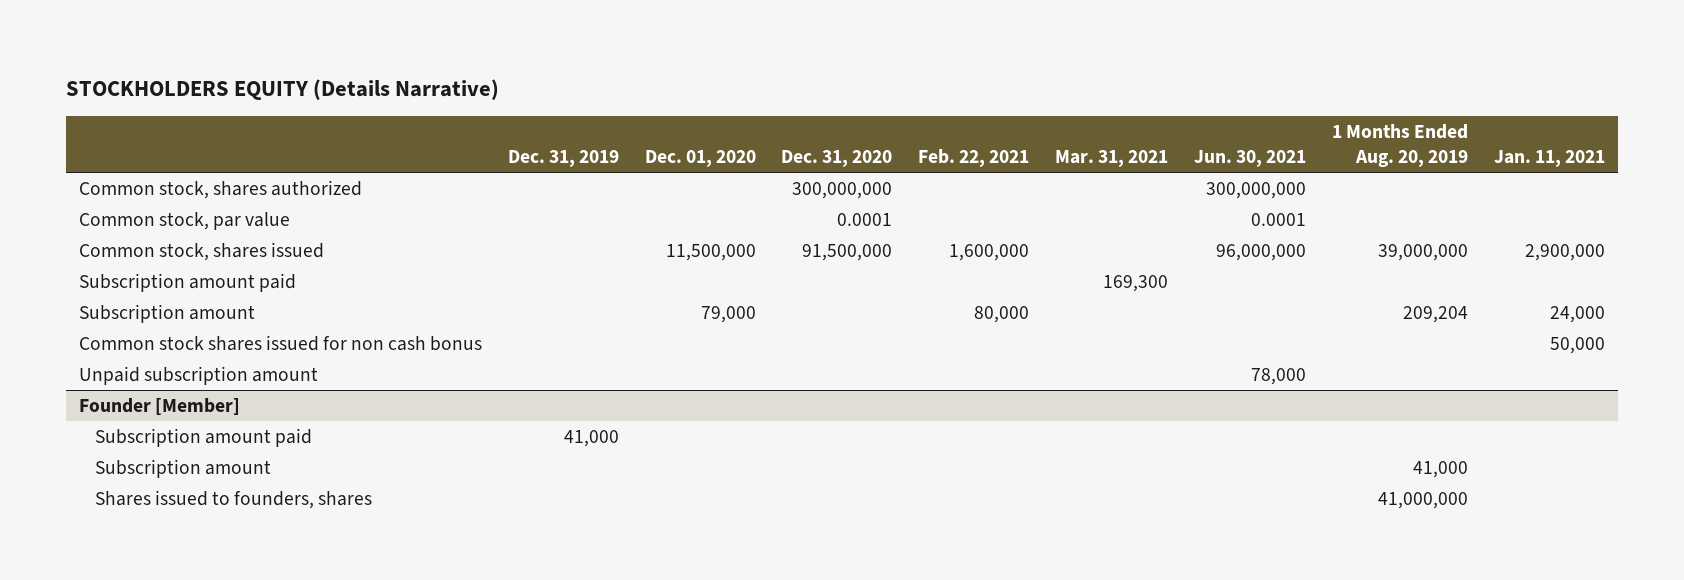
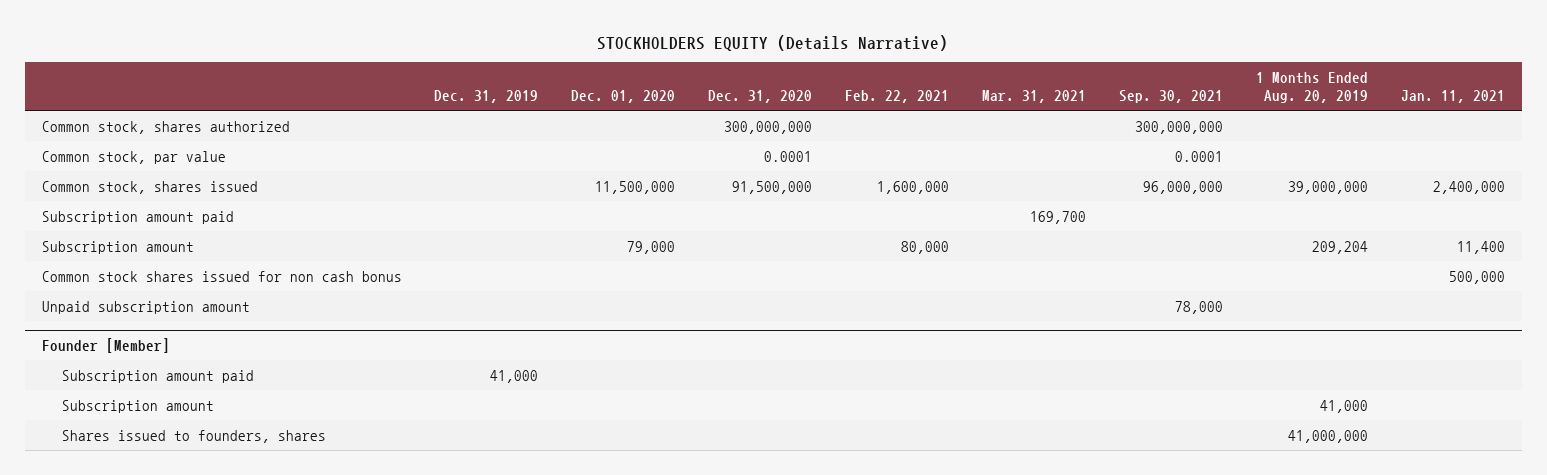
[1194,150,1307,168] Jun. 30, 2021 -> none
none -> [1119,90,1224,104] Sep. 30, 2021
[1525,244,1606,262] 2,900,000 -> [1433,180,1506,194] 2,400,000
[1103,275,1169,293] 169,300 -> [1030,210,1087,224] 169,700
[1550,306,1606,324] 24,000 -> [1457,240,1506,254] 11,400
[1550,337,1606,355] 50,000 -> [1449,270,1506,284] 500,000

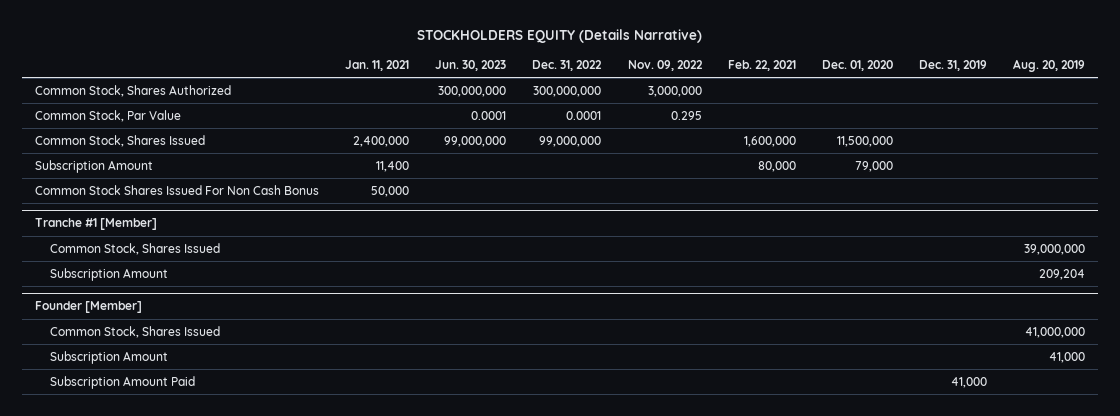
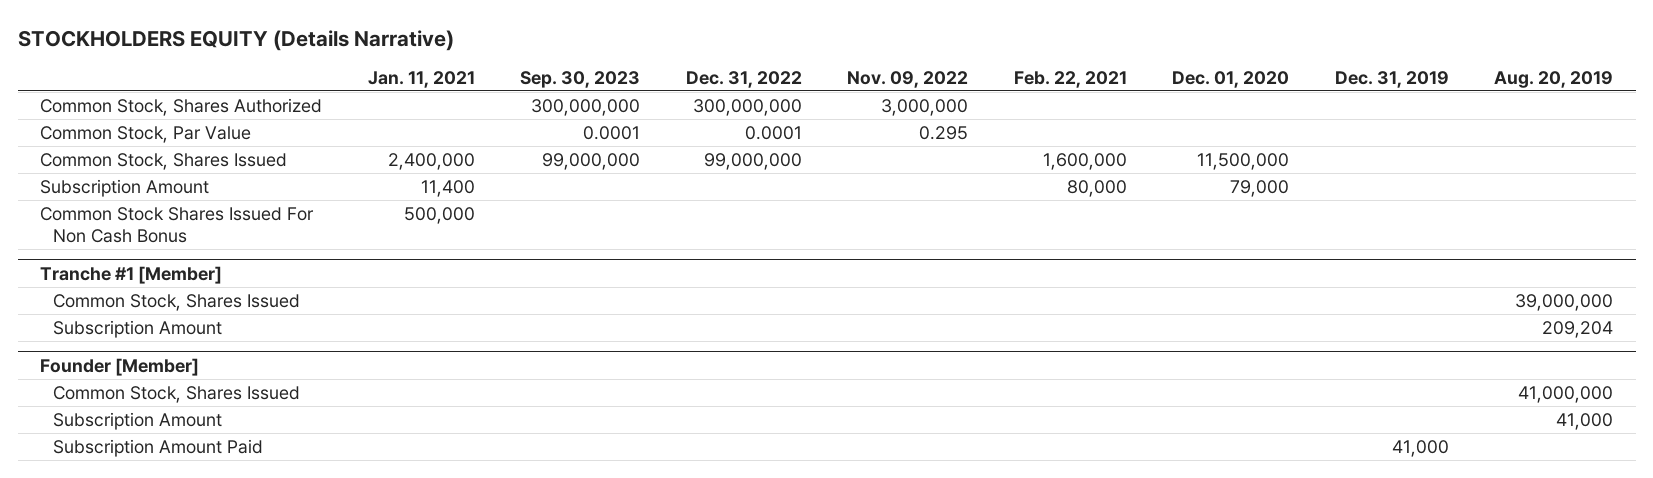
[435,59,507,71] Jun. 30, 2023 -> none
none -> [520,70,641,88] Sep. 30, 2023
[371,185,410,197] 50,000 -> [403,206,475,224] 500,000

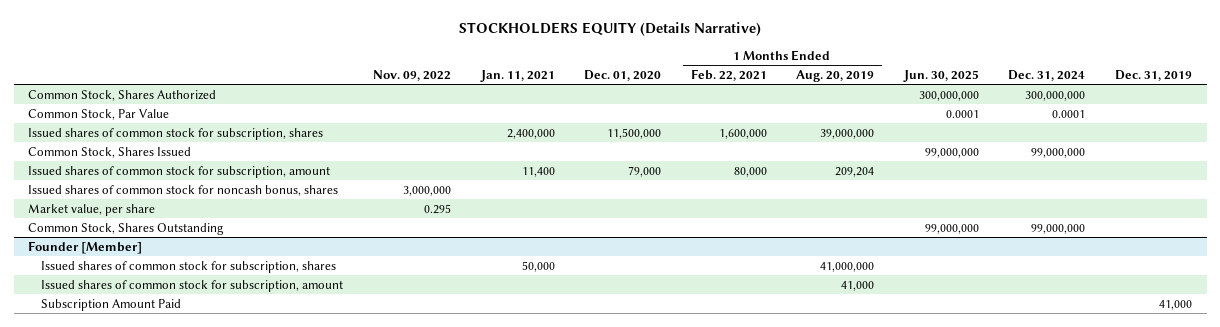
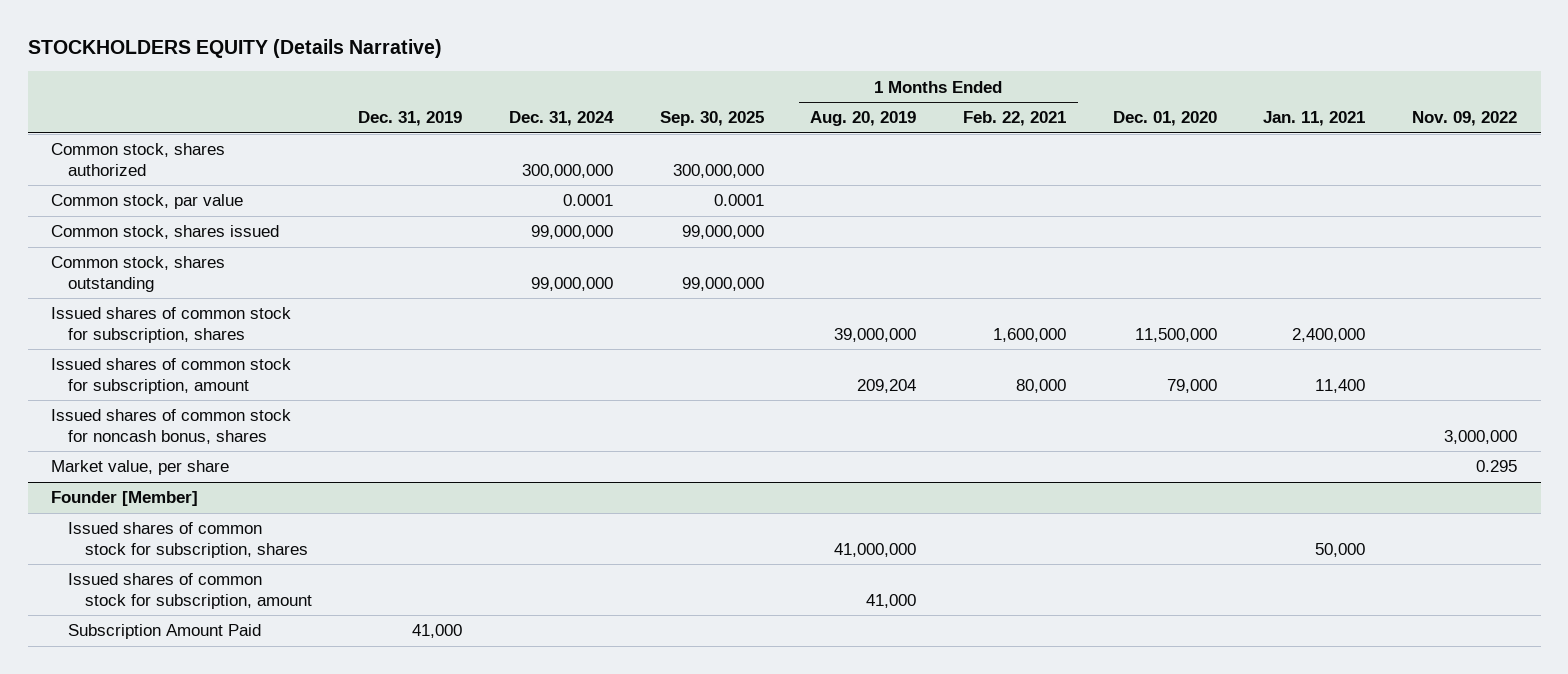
[902,69,979,82] Jun. 30, 2025 -> none
none -> [659,111,764,127] Sep. 30, 2025
[28,89,217,101] Common Stock, Shares Authorized -> [51,143,226,176] Common stock, shares authorized
[28,108,170,120] Common Stock, Par Value -> [51,194,244,210] Common stock, par value
none -> [51,225,280,240] Common stock, shares issued
none -> [51,256,226,292] Common stock, shares outstanding
[28,146,192,158] Common Stock, Shares Issued -> none
[28,222,225,235] Common Stock, Shares Outstanding -> none

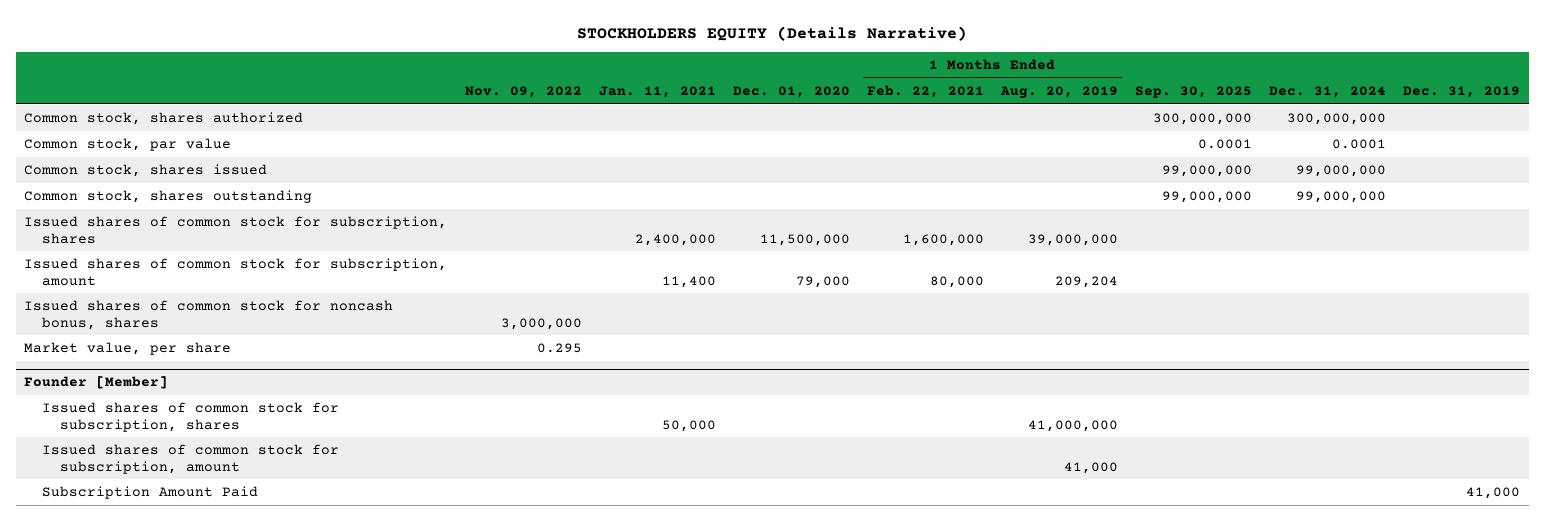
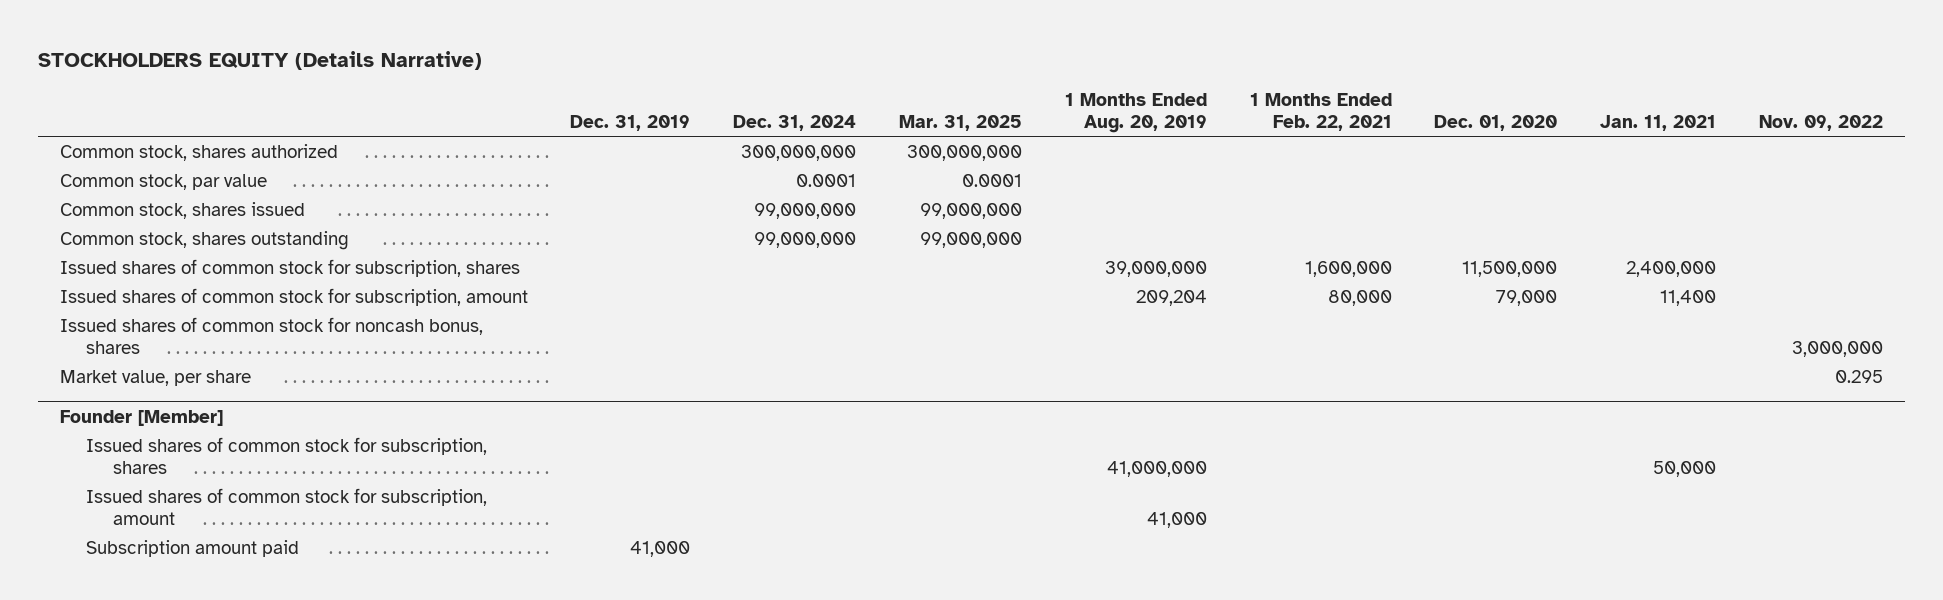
[1134,85,1252,98] Sep. 30, 2025 -> none
none -> [899,114,1023,131] Mar. 31, 2025
[42,485,259,499] Subscription Amount Paid -> [86,539,300,557] Subscription amount paid

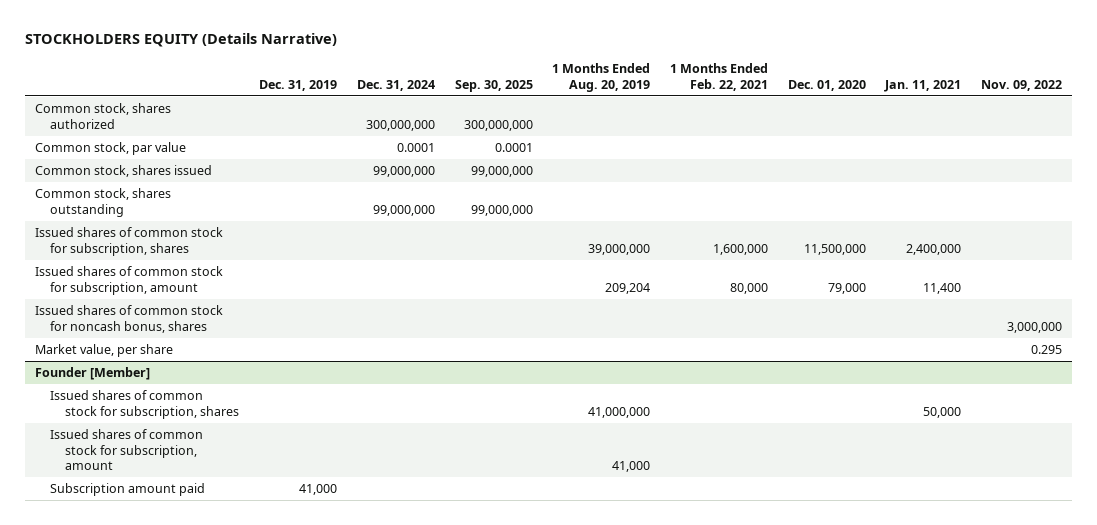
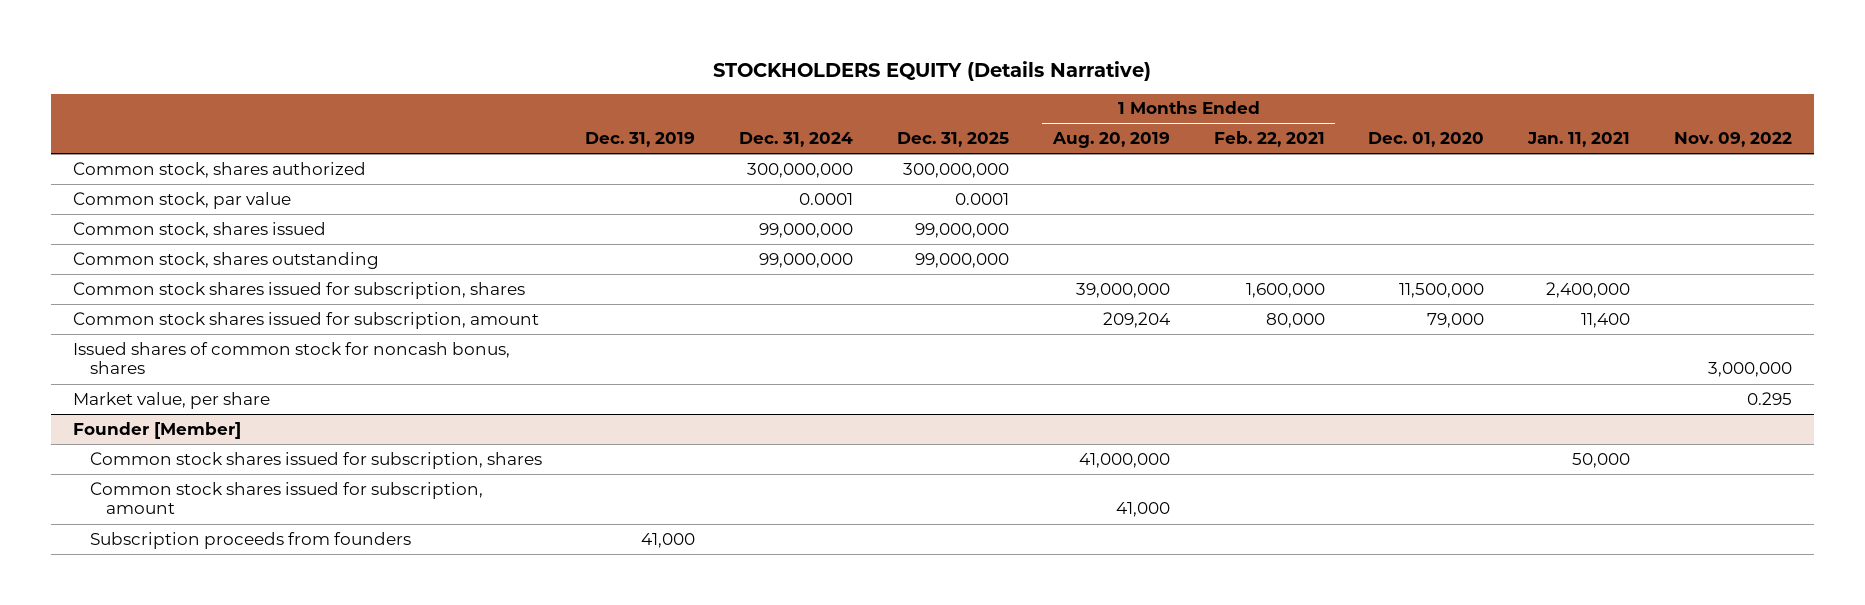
[454,79,533,92] Sep. 30, 2025 -> none
none -> [896,132,1009,148] Dec. 31, 2025
[34,227,223,256] Issued shares of common stock for subscription, shares -> [72,281,525,299] Common stock shares issued for subscription, shares
[34,266,223,295] Issued shares of common stock for subscription, amount -> [72,311,539,329] Common stock shares issued for subscription, amount
[50,390,240,419] Issued shares of common stock for subscription, shares -> [89,451,542,469] Common stock shares issued for subscription, shares
[50,429,204,471] Issued shares of common stock for subscription, amount -> [89,481,483,515] Common stock shares issued for subscription, amount
[50,483,206,497] Subscription amount paid -> [89,531,411,549] Subscription proceeds from founders

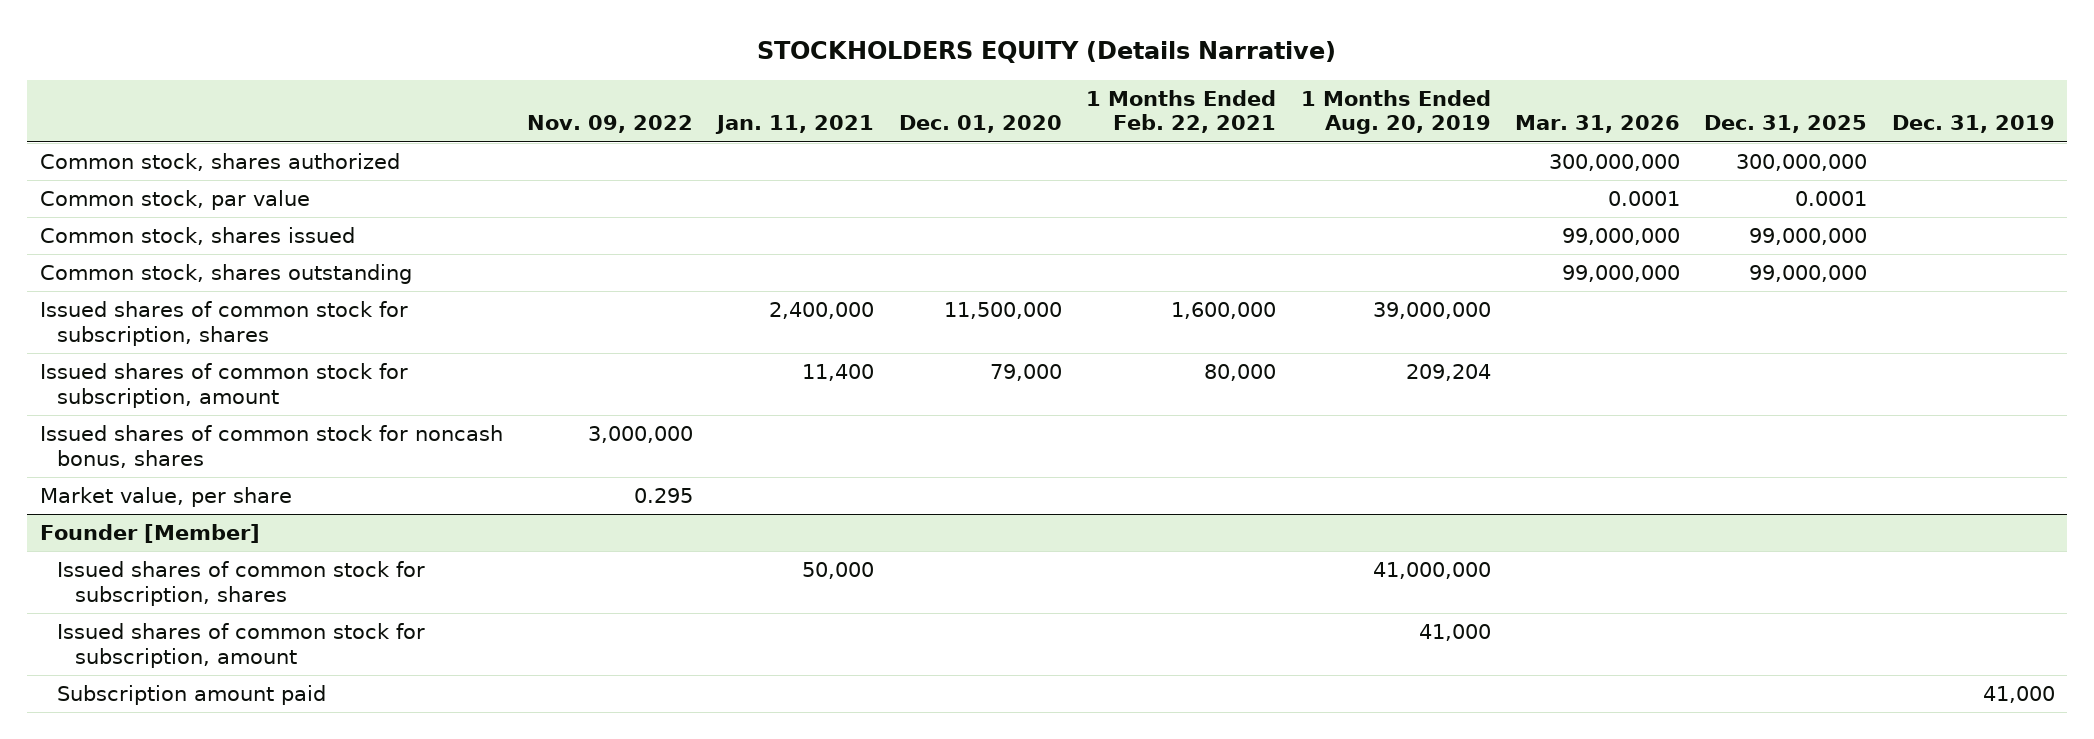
[739,132,854,148] Dec. 31, 2024 -> none
none -> [1515,115,1681,134] Mar. 31, 2026
[72,281,525,299] Common stock shares issued for subscription, shares -> [39,301,408,346] Issued shares of common stock for subscription, shares
[72,311,539,329] Common stock shares issued for subscription, amount -> [39,363,408,408] Issued shares of common stock for subscription, amount
[89,451,542,469] Common stock shares issued for subscription, shares -> [57,561,426,606] Issued shares of common stock for subscription, shares
[89,481,483,515] Common stock shares issued for subscription, amount -> [57,623,426,668] Issued shares of common stock for subscription, amount
[89,531,411,549] Subscription proceeds from founders -> [57,685,327,706] Subscription amount paid

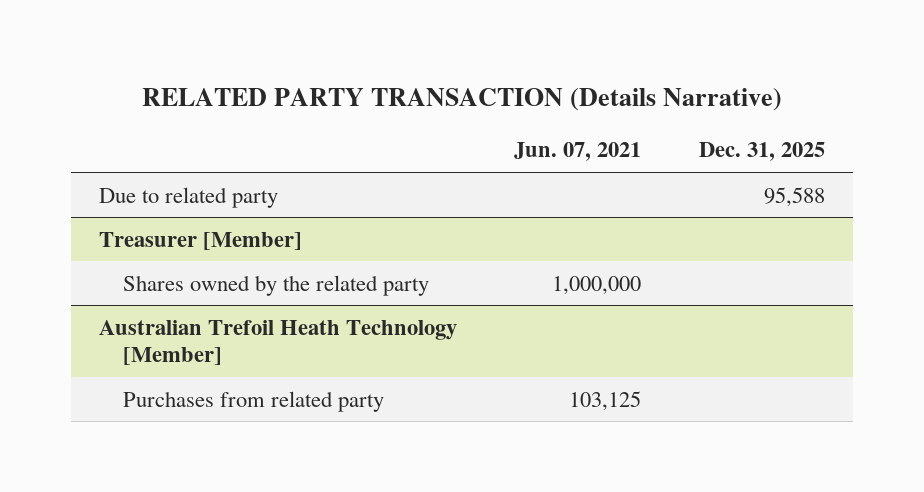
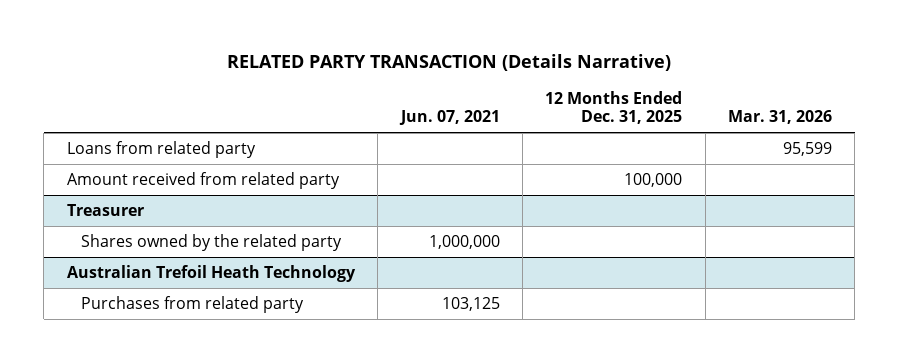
[698,142,825,162] Dec. 31, 2025 -> none
none -> [545,90,683,125] 12 Months Ended Dec. 31, 2025
none -> [727,110,832,125] Mar. 31, 2026
[99,186,279,208] Due to related party -> none
none -> [66,140,256,158] Loans from related party
none -> [66,171,340,189] Amount received from related party
[99,231,303,250] Treasurer [Member] -> [66,203,144,216] Treasurer
[99,319,458,365] Australian Trefoil Heath Technology [Member] -> [66,264,356,282] Australian Trefoil Heath Technology

